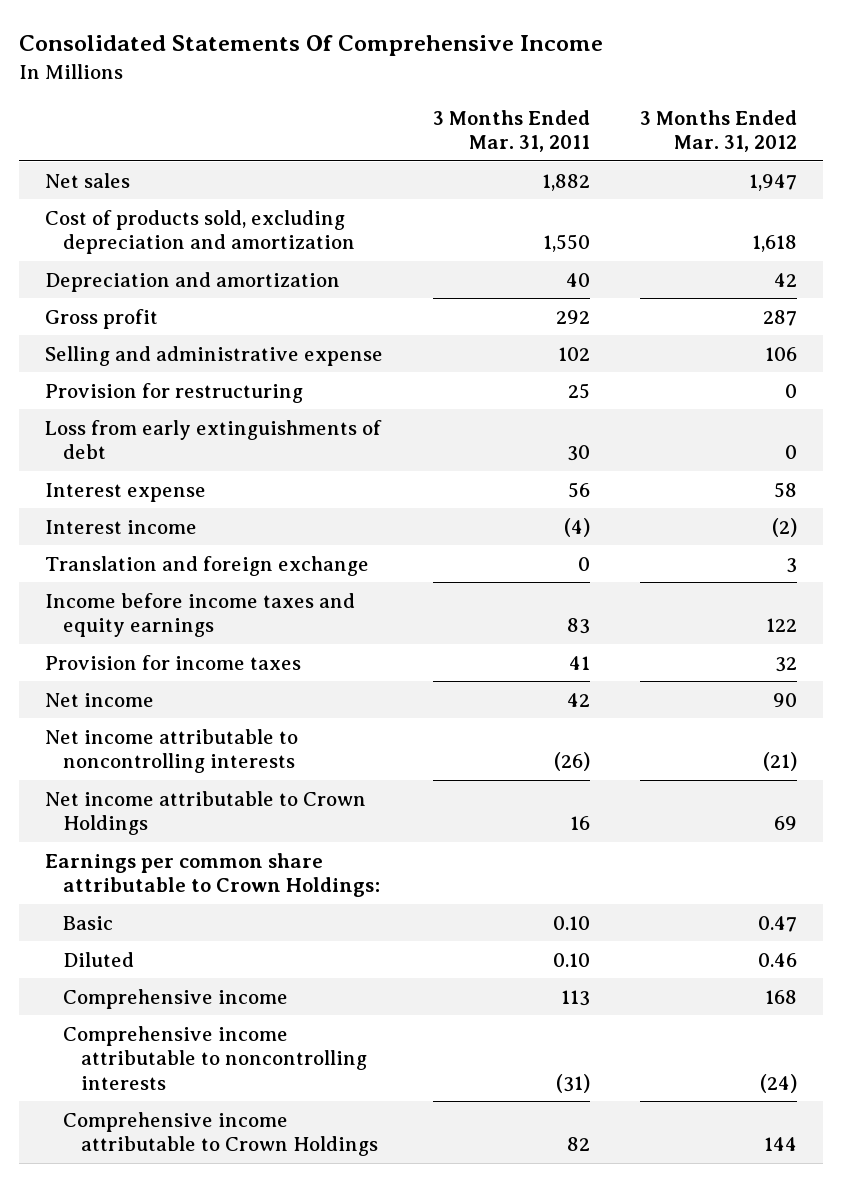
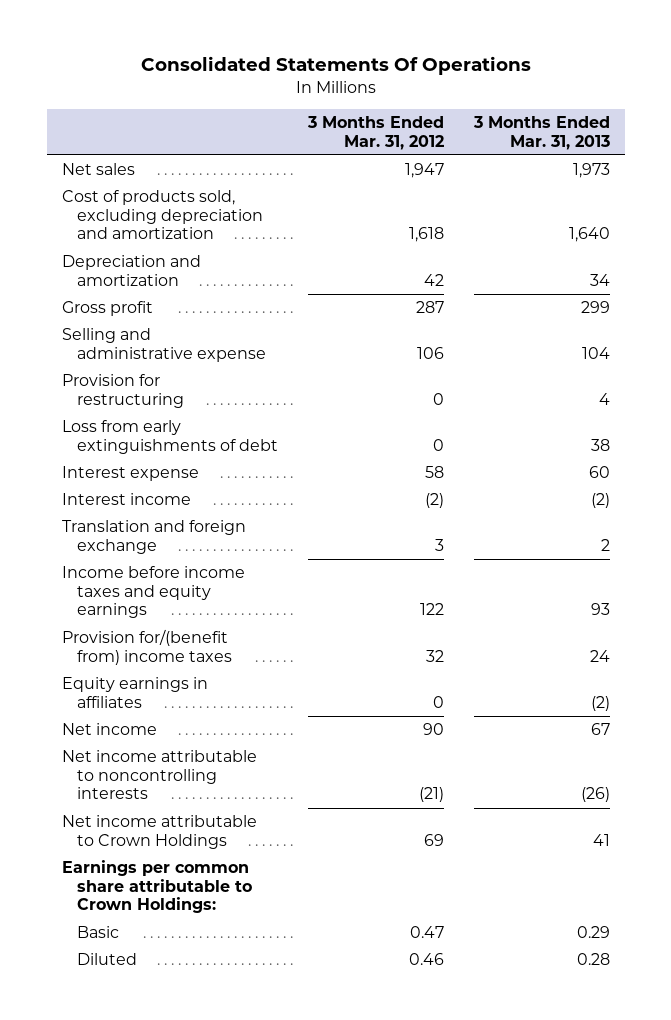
[19,35,604,57] Consolidated Statements Of Comprehensive Income -> [140,56,531,76] Consolidated Statements Of Operations
[433,109,591,153] 3 Months Ended Mar. 31, 2011 -> none
none -> [472,116,610,150] 3 Months Ended Mar. 31, 2013
[44,654,301,670] Provision for income taxes -> [61,629,232,665] Provision for/(benefit from) income taxes
none -> [61,677,208,708] Equity earnings in affiliates
[62,988,288,1009] Comprehensive income -> none
[62,1025,368,1090] Comprehensive income attributable to noncontrolling interests -> none
[62,1111,379,1157] Comprehensive income attributable to Crown Holdings -> none

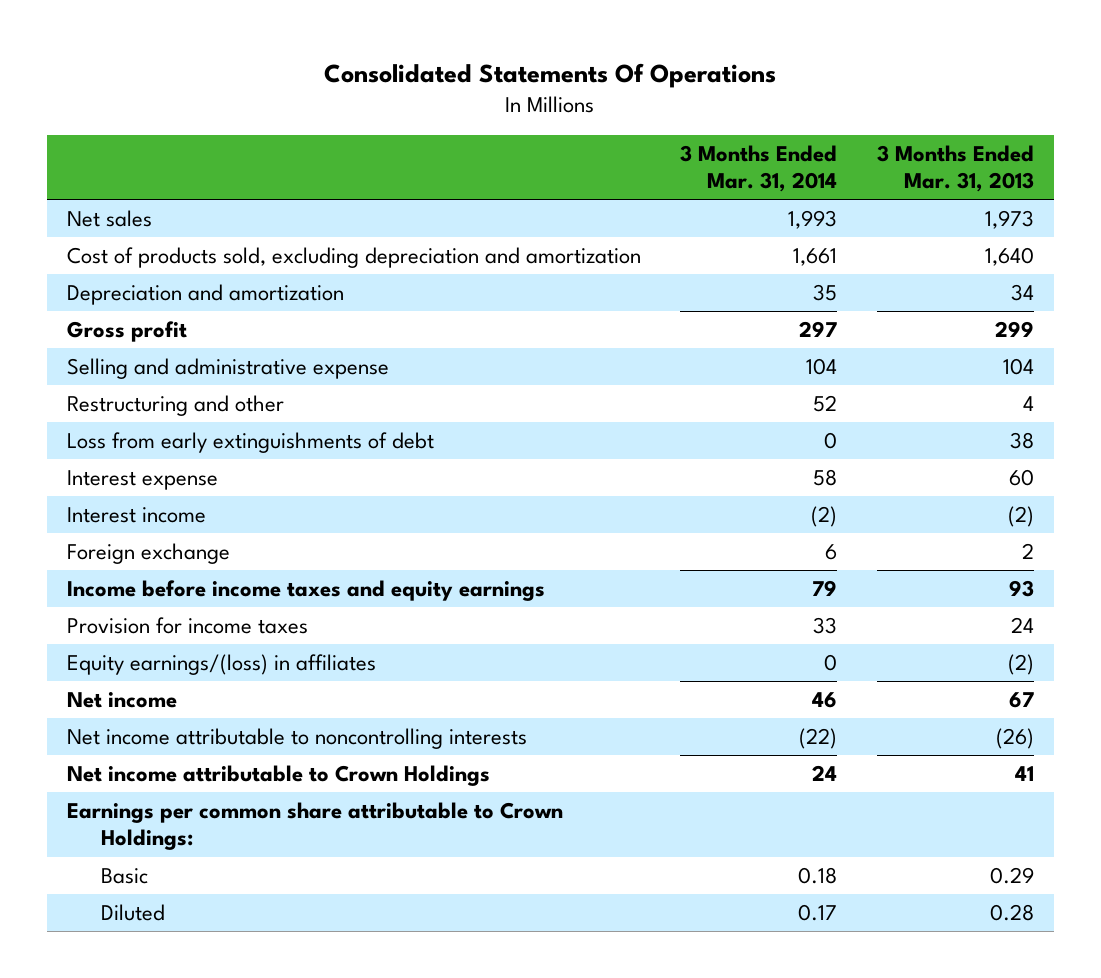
[306,116,444,150] 3 Months Ended Mar. 31, 2012 -> none
none -> [680,144,838,193] 3 Months Ended Mar. 31, 2014
[61,374,184,408] Provision for restructuring -> none
none -> [66,394,284,416] Restructuring and other
[61,520,246,554] Translation and foreign exchange -> [66,542,230,564] Foreign exchange
[61,629,232,665] Provision for/(benefit from) income taxes -> [66,616,308,634] Provision for income taxes
[61,677,208,708] Equity earnings in affiliates -> [66,653,376,675] Equity earnings/(loss) in affiliates

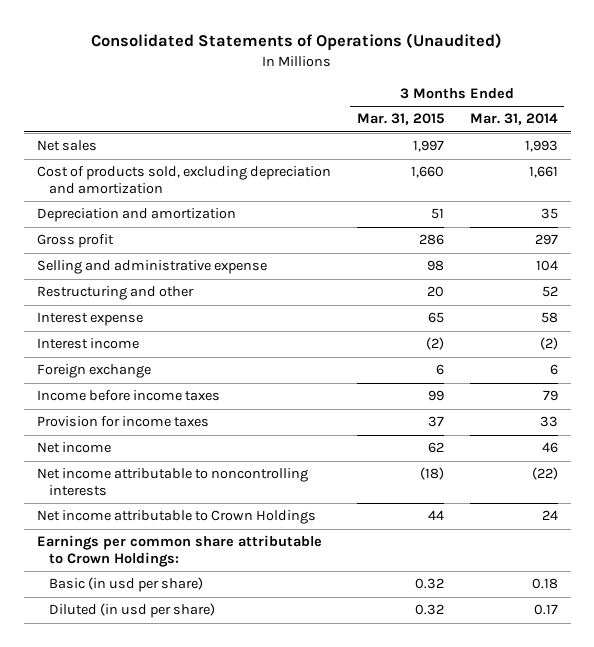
[324,62,777,88] Consolidated Statements Of Operations -> [91,33,503,51] Consolidated Statements of Operations (Unaudited)
[876,144,1034,193] 3 Months Ended Mar. 31, 2013 -> none
none -> [356,113,444,126] Mar. 31, 2015
[66,431,434,453] Loss from early extinguishments of debt -> none
[66,579,545,601] Income before income taxes and equity earnings -> [36,390,220,402] Income before income taxes
[66,653,376,675] Equity earnings/(loss) in affiliates -> none
[101,867,149,884] Basic -> [49,577,204,593] Basic (in usd per share)
[101,903,166,921] Diluted -> [49,603,216,619] Diluted (in usd per share)

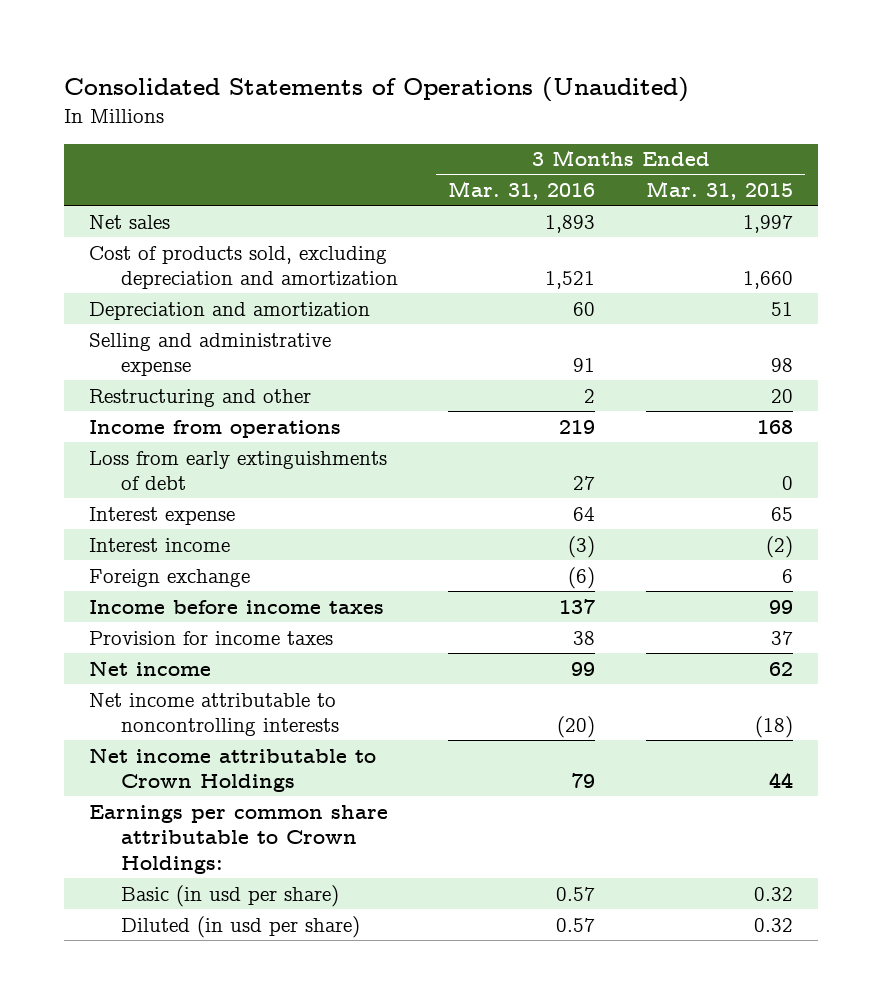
[469,113,558,126] Mar. 31, 2014 -> none
none -> [448,180,596,200] Mar. 31, 2016
[36,234,114,249] Gross profit -> none
none -> [88,419,341,438] Income from operations
none -> [88,450,387,491] Loss from early extinguishments of debt

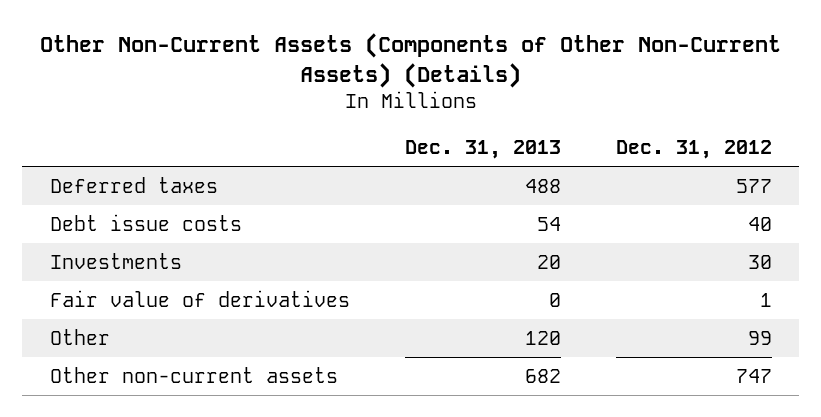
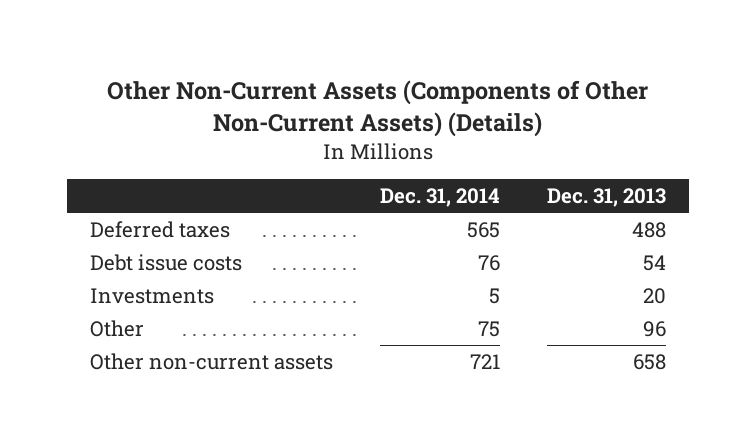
[615,139,772,159] Dec. 31, 2012 -> none
none -> [380,188,501,208] Dec. 31, 2014
[49,289,350,307] Fair value of derivatives -> none
[524,330,561,345] 120 -> [642,320,666,337] 96
[524,368,561,383] 682 -> [632,353,666,370] 658

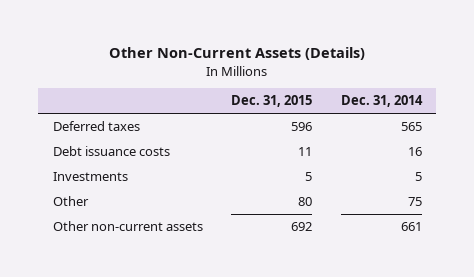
[107,79,649,137] Other Non-Current Assets (Components of Other Non-Current Assets) (Details) -> [109,47,366,61] Other Non-Current Assets (Details)
[546,188,666,208] Dec. 31, 2013 -> none
none -> [231,95,313,108] Dec. 31, 2015
[90,253,243,271] Debt issue costs -> [52,146,170,157] Debt issuance costs
[478,254,501,271] 76 -> [407,147,422,157] 16
[470,353,501,369] 721 -> [400,222,422,232] 661

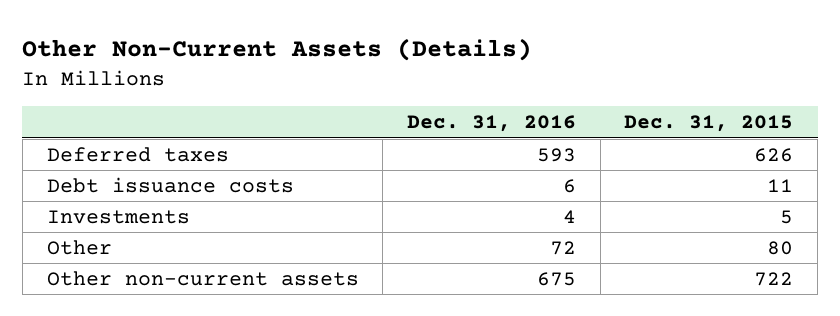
[340,95,423,108] Dec. 31, 2014 -> none
none -> [406,115,576,133] Dec. 31, 2016
[291,122,313,132] 596 -> [754,147,794,162] 626
[291,222,313,232] 692 -> [754,271,794,286] 722

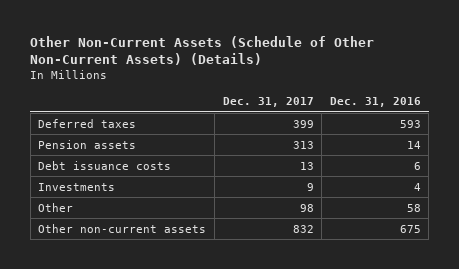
[22,37,533,61] Other Non-Current Assets (Details) -> [30,36,375,66] Other Non-Current Assets (Schedule of Other Non-Current Assets) (Details)
[624,115,794,133] Dec. 31, 2015 -> none
none -> [222,96,314,107] Dec. 31, 2017
none -> [38,139,137,149] Pension assets
[549,240,576,255] 72 -> [406,203,421,212] 58

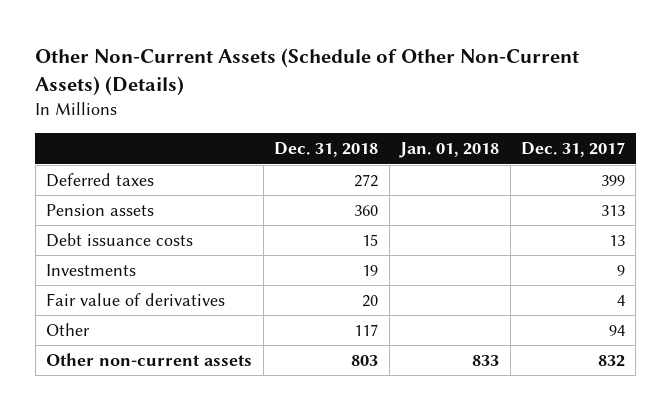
[329,96,421,107] Dec. 31, 2016 -> none
none -> [274,142,379,158] Dec. 31, 2018
none -> [399,142,500,159] Jan. 01, 2018
none -> [46,292,226,306] Fair value of derivatives
[299,203,314,212] 98 -> [609,324,626,336] 94

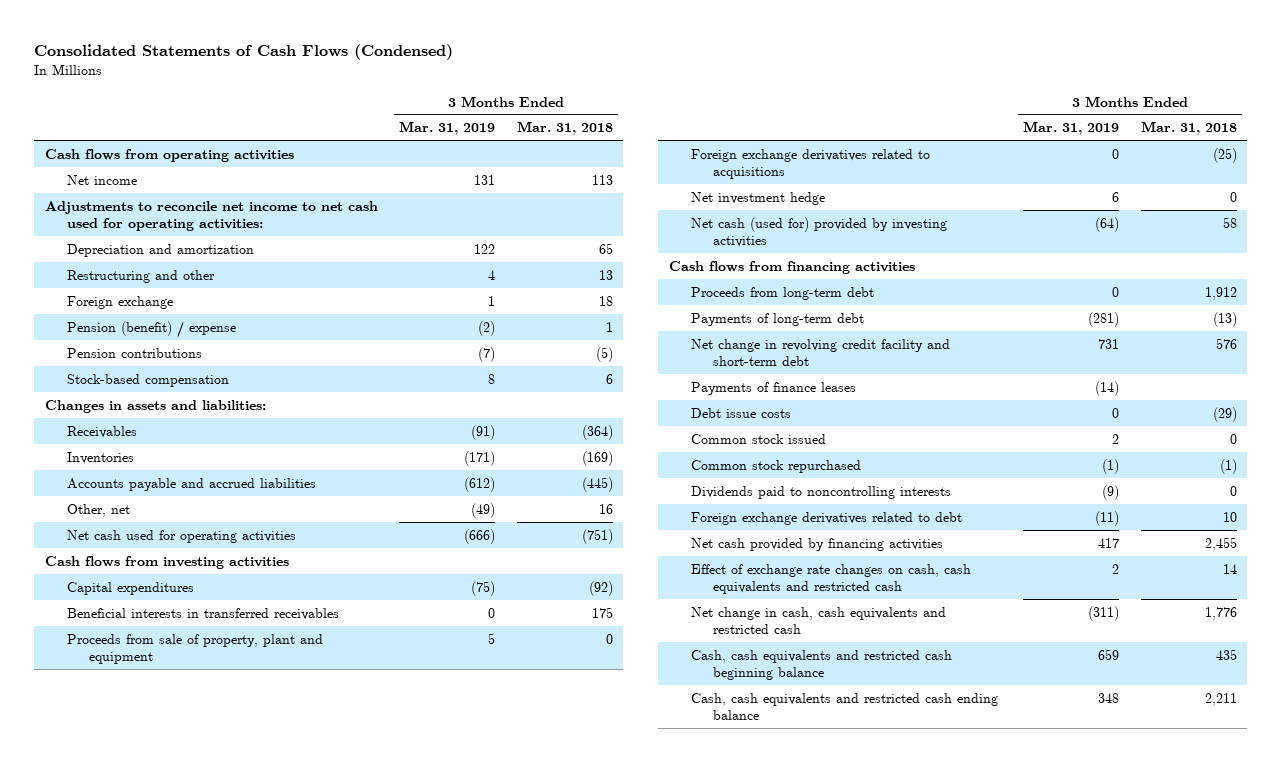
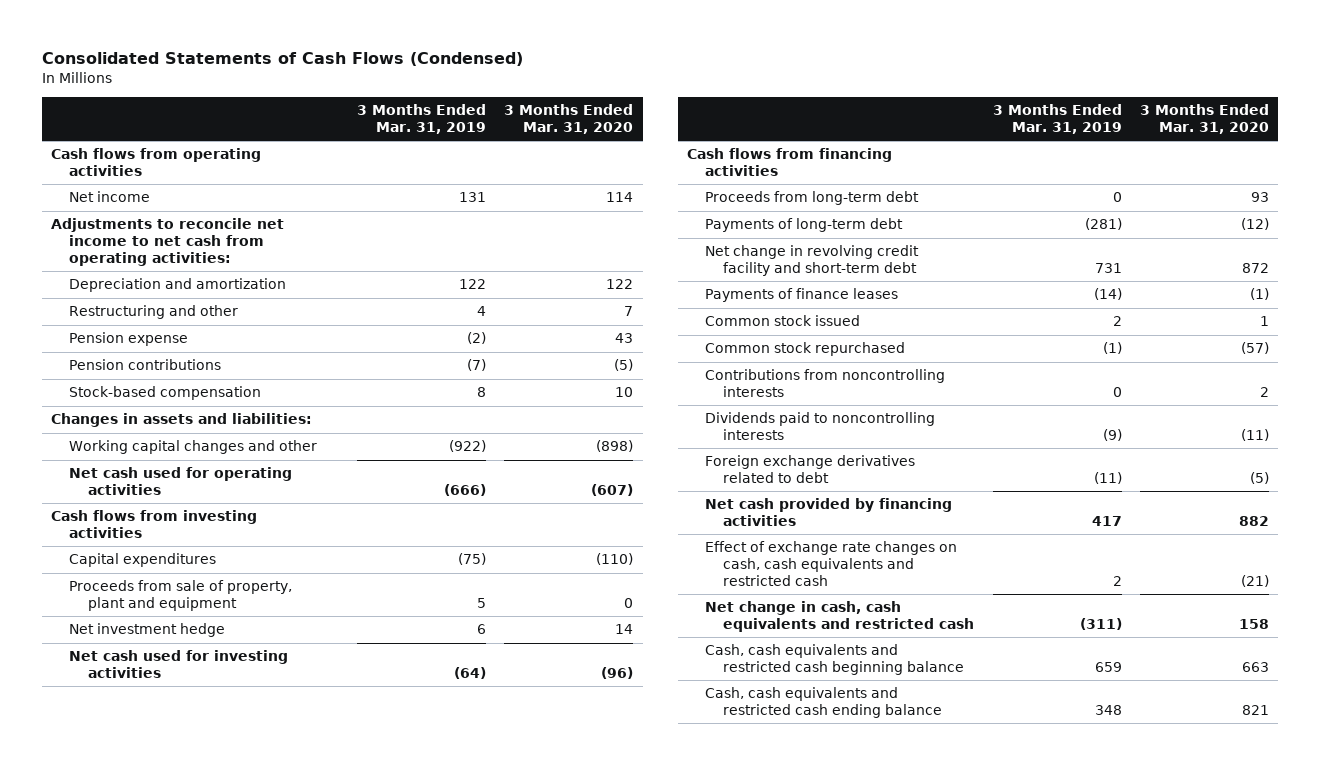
[516,121,613,136] Mar. 31, 2018 -> none
none -> [504,104,634,134] 3 Months Ended Mar. 31, 2020
[44,200,378,231] Adjustments to reconcile net income to net cash used for operating activities: -> [51,218,285,266] Adjustments to reconcile net income to net cash from operating activities:
[67,295,174,309] Foreign exchange -> none
[67,320,237,338] Pension (benefit) / expense -> [69,332,189,347] Pension expense
[67,425,138,438] Receivables -> none
[67,451,135,464] Inventories -> none
[67,477,317,491] Accounts payable and accrued liabilities -> none
[67,503,131,517] Other, net -> none
none -> [69,440,318,455] Working capital changes and other
[67,607,340,620] Beneficial interests in transferred receivables -> none
[690,148,930,179] Foreign exchange derivatives related to acquisitions -> none
[690,216,947,247] Net cash (used for) provided by investing activities -> [69,650,289,679] Net cash used for investing activities
[690,407,791,418] Debt issue costs -> none
none -> [705,369,946,398] Contributions from noncontrolling interests

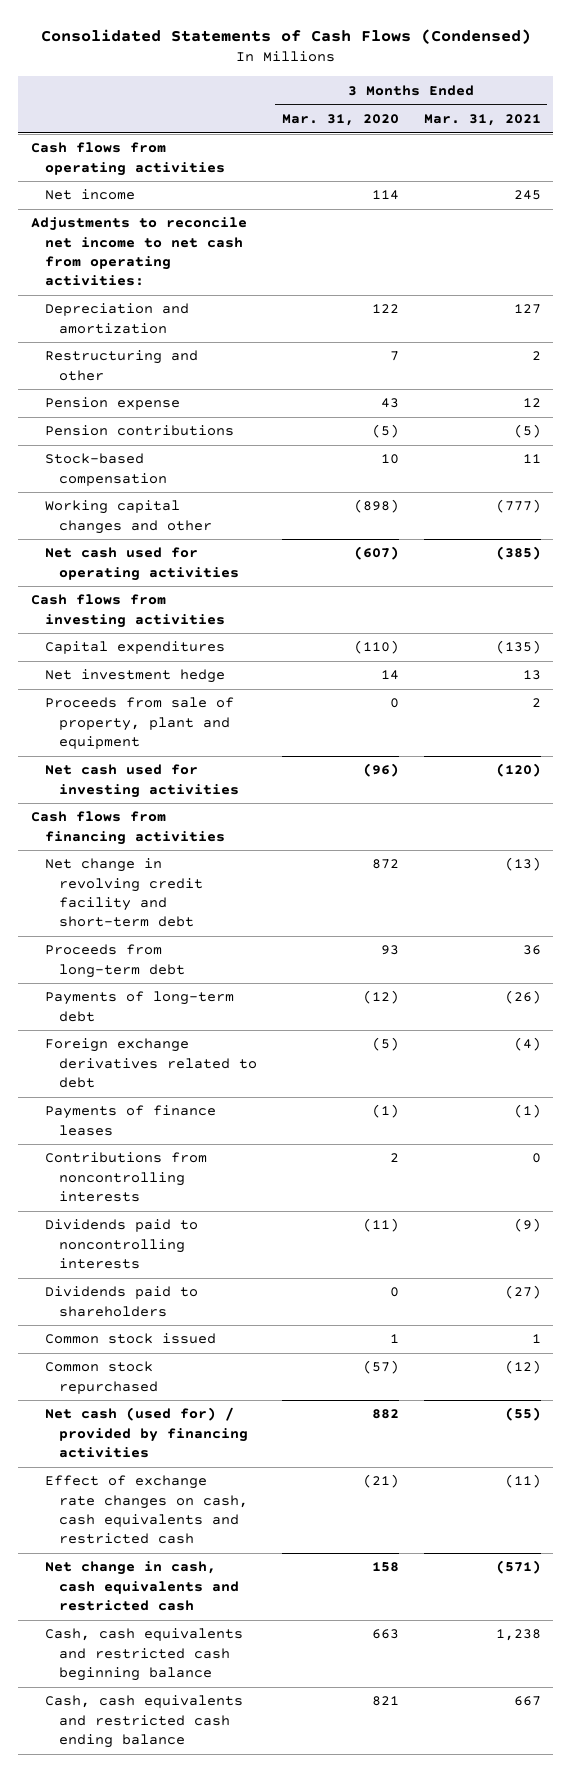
[356,104,486,134] 3 Months Ended Mar. 31, 2019 -> none
none -> [423,113,541,126] Mar. 31, 2021
[51,413,313,428] Changes in assets and liabilities: -> none
[69,580,293,612] Proceeds from sale of property, plant and equipment -> [44,697,234,749] Proceeds from sale of property, plant and equipment
[705,245,920,277] Net change in revolving credit facility and short-term debt -> [44,858,203,928] Net change in revolving credit facility and short-term debt
[705,455,916,484] Foreign exchange derivatives related to debt -> [44,1038,257,1088] Foreign exchange derivatives related to debt
none -> [44,1286,198,1317] Dividends paid to shareholders
[705,315,861,327] Common stock issued -> [44,1333,216,1345] Common stock issued
[705,342,906,357] Common stock repurchased -> [44,1361,158,1394] Common stock repurchased
[705,498,953,527] Net cash provided by financing activities -> [44,1407,248,1458] Net cash (used for) / provided by financing activities

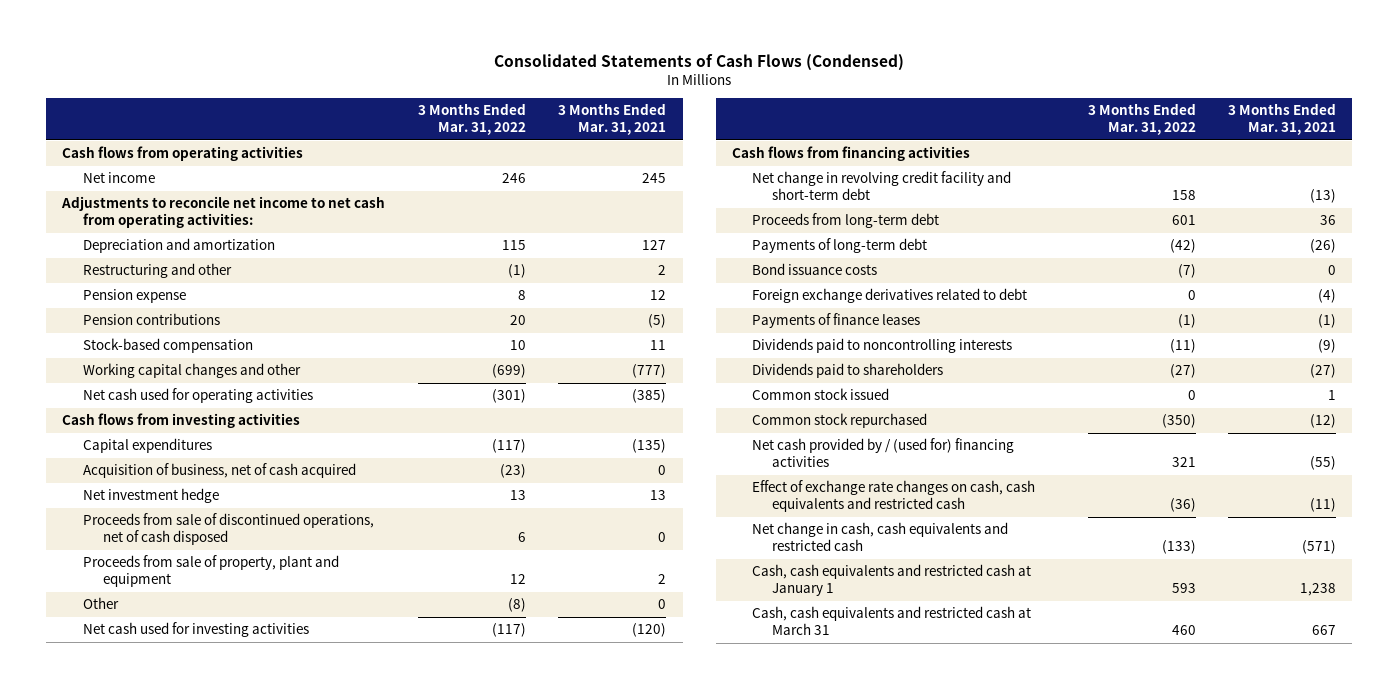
[281,113,399,126] Mar. 31, 2020 -> none
none -> [417,103,526,136] 3 Months Ended Mar. 31, 2022
none -> [82,463,356,479] Acquisition of business, net of cash acquired
none -> [82,513,374,546] Proceeds from sale of discontinued operations, net of cash disposed
none -> [82,597,119,610] Other
none -> [752,263,878,276] Bond issuance costs
[44,1152,207,1202] Contributions from noncontrolling interests -> none
[44,1407,248,1458] Net cash (used for) / provided by financing activities -> [752,438,1015,468] Net cash provided by / (used for) financing activities
[44,1628,243,1681] Cash, cash equivalents and restricted cash beginning balance -> [752,564,1032,597] Cash, cash equivalents and restricted cash at January 1
[44,1695,243,1748] Cash, cash equivalents and restricted cash ending balance -> [752,606,1032,636] Cash, cash equivalents and restricted cash at March 31

